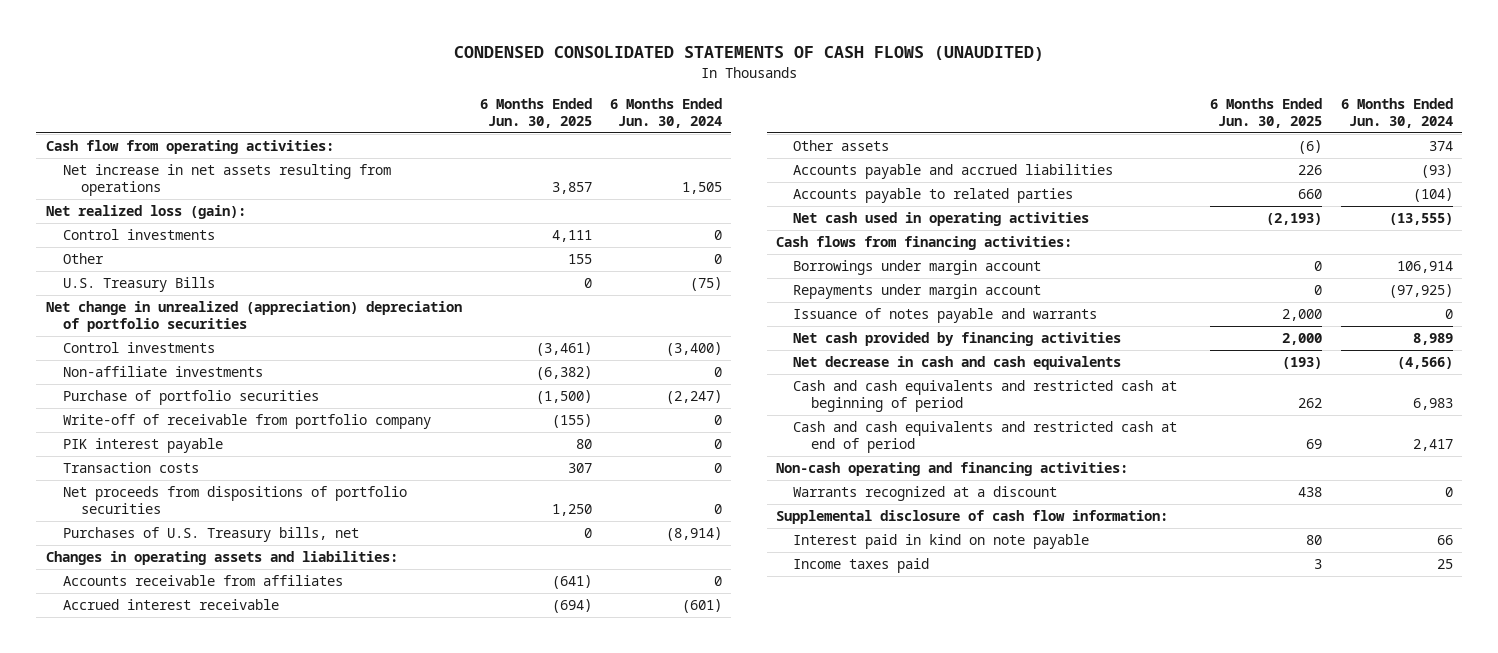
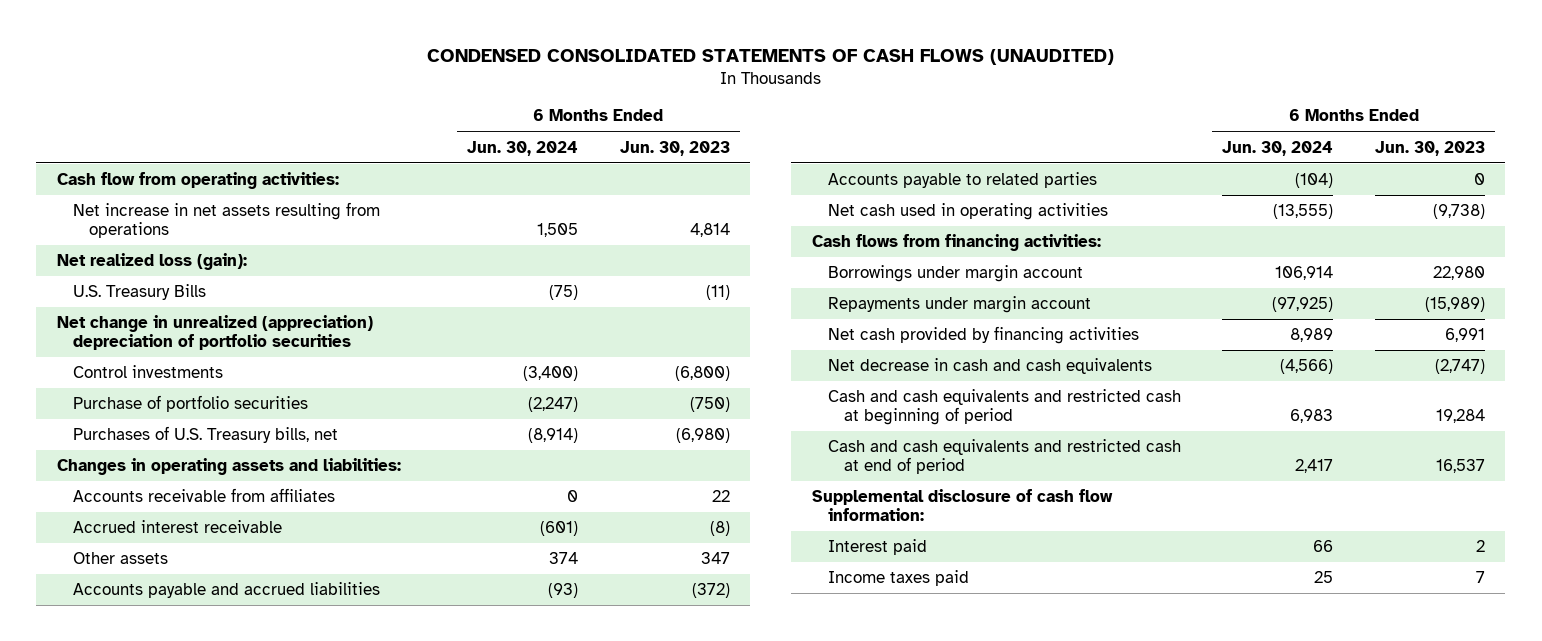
[479,97,592,128] 6 Months Ended Jun. 30, 2025 -> none
none -> [619,140,730,156] Jun. 30, 2023
[63,229,216,241] Control investments -> none
[63,253,105,265] Other -> none
[63,366,264,378] Non-affiliate investments -> none
[63,414,432,430] Write-off of receivable from portfolio company -> none
[63,438,224,454] PIK interest payable -> none
[63,462,200,474] Transaction costs -> none
[63,486,408,515] Net proceeds from dispositions of portfolio securities -> none
[793,308,1098,324] Issuance of notes payable and warrants -> none
[775,462,1128,477] Non-cash operating and financing activities: -> none
[793,486,1058,502] Warrants recognized at a discount -> none
[793,534,1090,550] Interest paid in kind on note payable -> [828,539,928,556] Interest paid

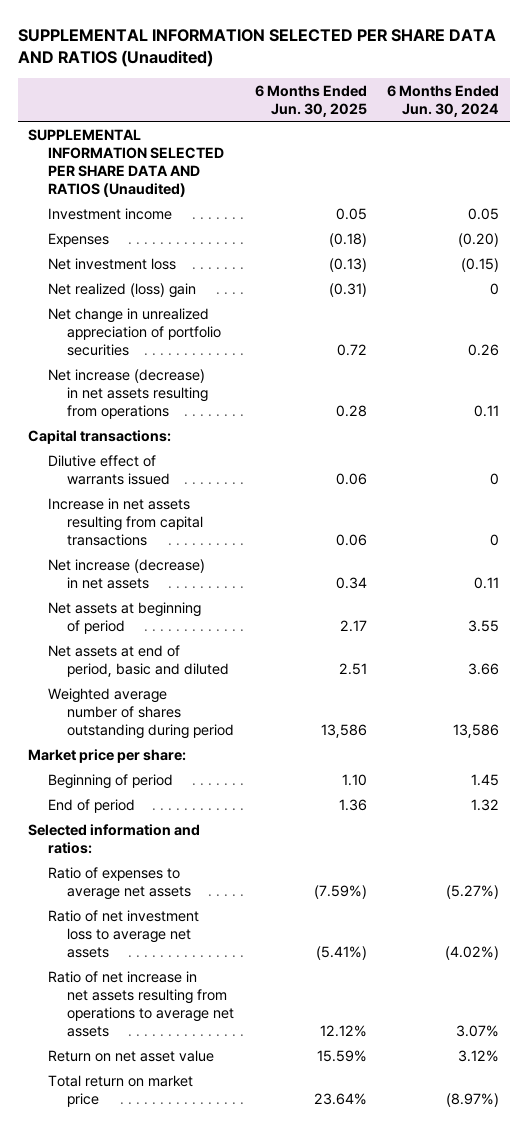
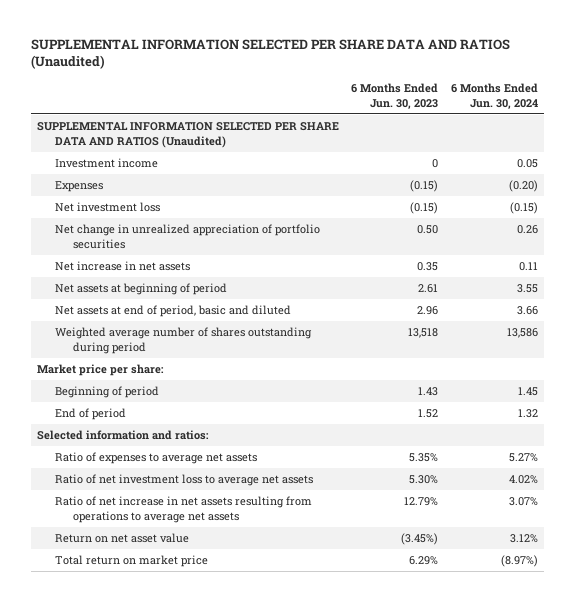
[254,84,367,117] 6 Months Ended Jun. 30, 2025 -> none
none -> [351,83,439,109] 6 Months Ended Jun. 30, 2023
[47,282,196,298] Net realized (loss) gain -> none
[28,429,172,444] Capital transactions: -> none
[47,454,171,485] Dilutive effect of warrants issued -> none
[47,497,204,546] Increase in net assets resulting from capital transactions -> none
[47,558,205,589] Net increase (decrease) in net assets -> none
[47,368,209,419] Net increase (decrease) in net assets resulting from operations -> [54,261,190,272] Net increase in net assets
[446,884,500,899] (5.27%) -> [508,453,538,463] 5.27%
[445,945,500,960] (4.02%) -> [508,475,538,485] 4.02%

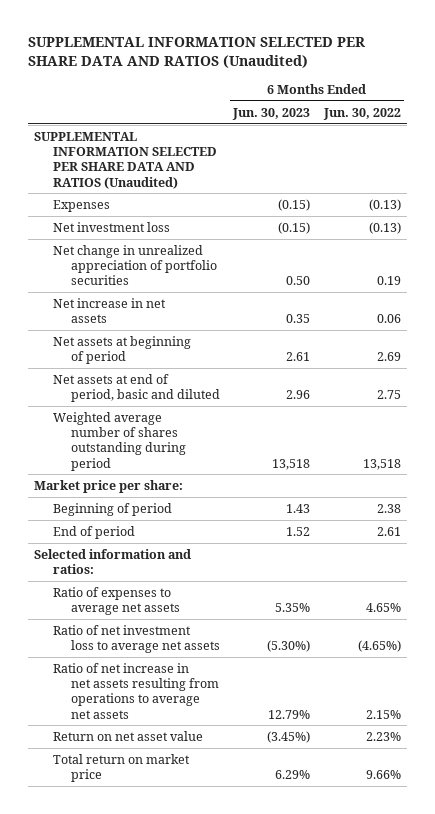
[450,83,538,109] 6 Months Ended Jun. 30, 2024 -> none
none -> [322,107,401,120] Jun. 30, 2022
[54,158,158,169] Investment income -> none
[409,475,439,485] 5.30% -> [267,640,311,653] (5.30%)

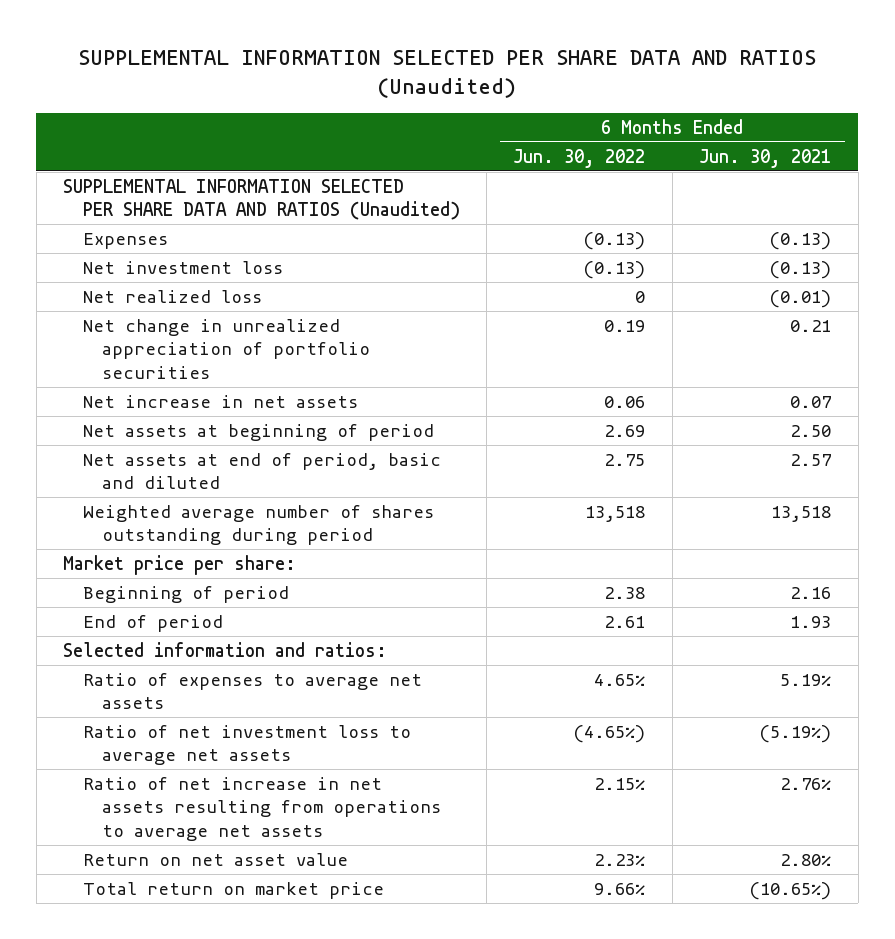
[232,107,311,120] Jun. 30, 2023 -> none
none -> [699,148,832,168] Jun. 30, 2021
none -> [82,289,262,303] Net realized loss

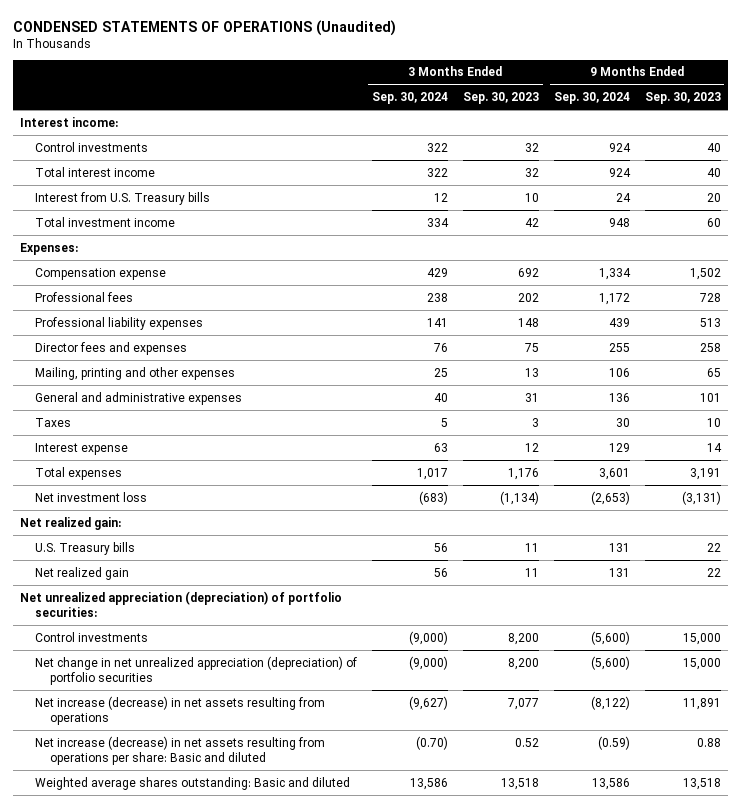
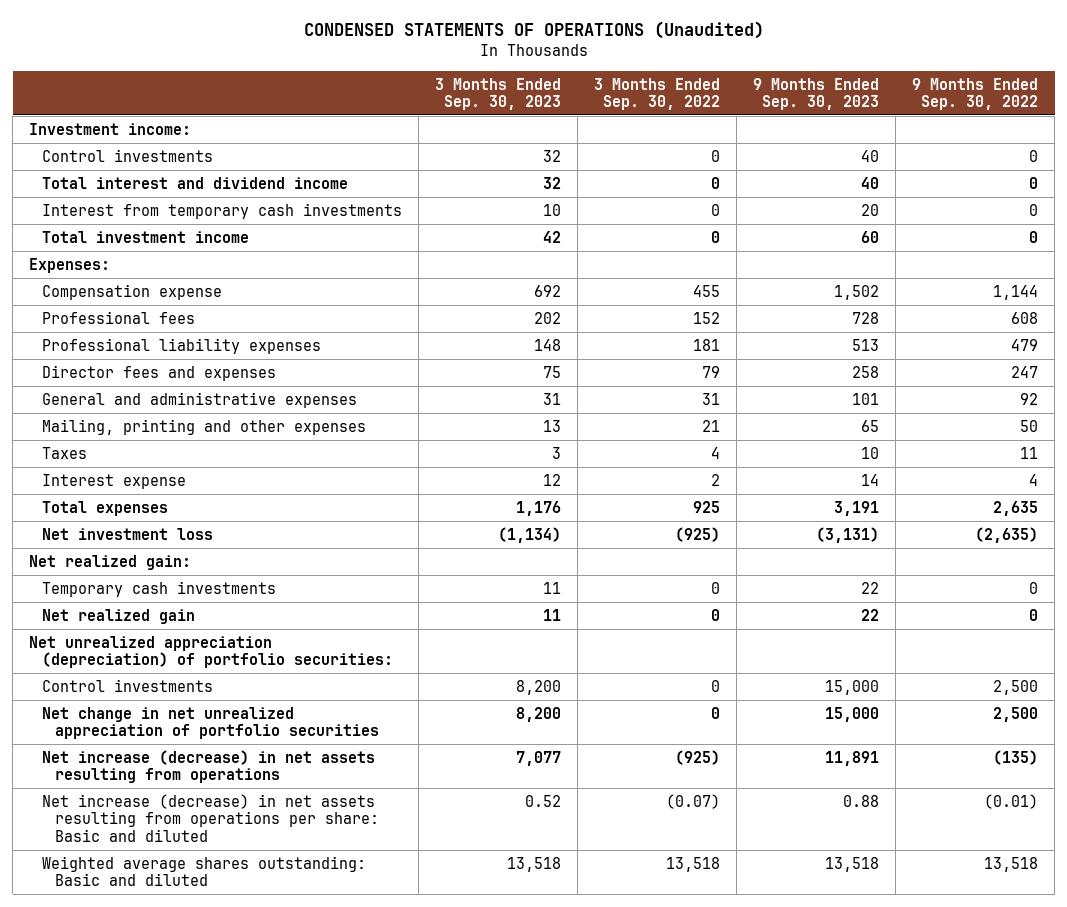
[372,92,449,105] Sep. 30, 2024 -> none
[553,92,630,105] Sep. 30, 2024 -> none
none -> [594,77,721,111] 3 Months Ended Sep. 30, 2022
none -> [912,77,1039,111] 9 Months Ended Sep. 30, 2022
[20,116,119,127] Interest income: -> none
none -> [29,122,192,135] Investment income:
[35,166,156,177] Total interest income -> [42,176,349,189] Total interest and dividend income
[35,191,211,205] Interest from U.S. Treasury bills -> [42,202,403,219] Interest from temporary cash investments
[35,366,236,380] Mailing, printing and other expenses -> [42,418,367,435] Mailing, printing and other expenses
[35,541,136,555] U.S. Treasury bills -> [42,580,277,597] Temporary cash investments
[35,655,358,685] Net change in net unrealized appreciation (depreciation) of portfolio securities -> [42,706,379,740] Net change in net unrealized appreciation of portfolio securities

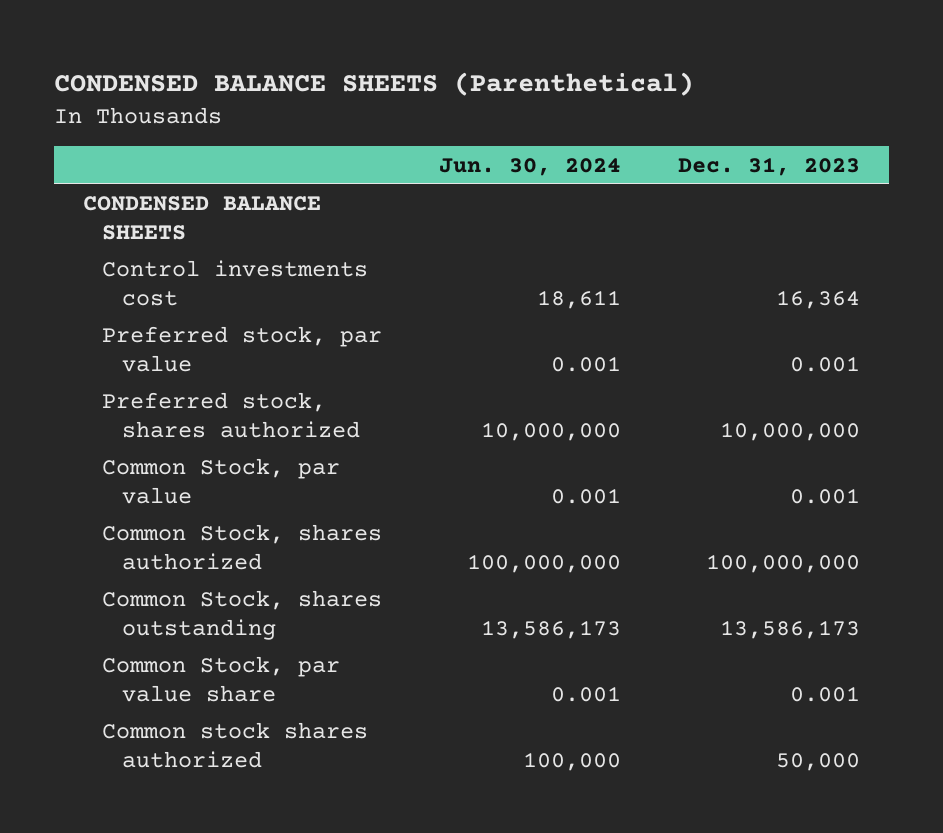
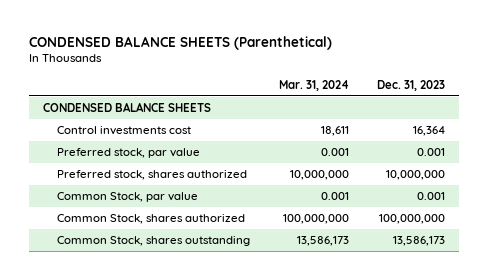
[439,157,622,176] Jun. 30, 2024 -> none
none -> [278,79,349,91] Mar. 31, 2024
[102,656,341,702] Common Stock, par value share -> none
[102,722,369,768] Common stock shares authorized -> none

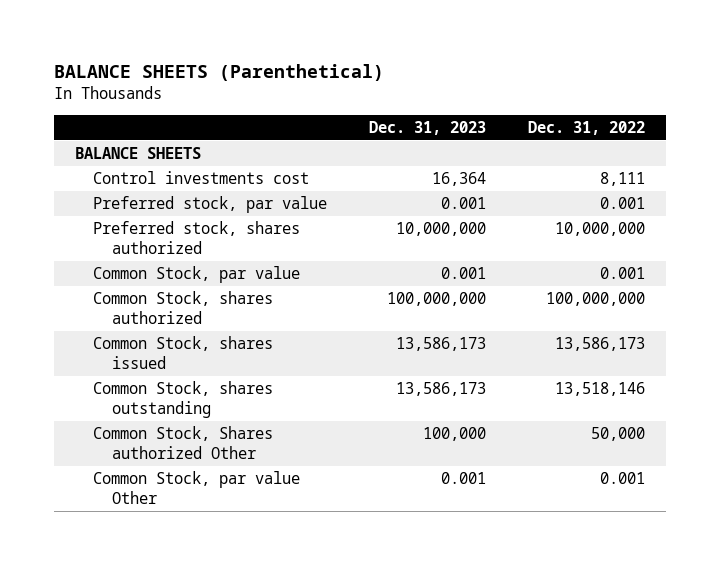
[28,35,332,50] CONDENSED BALANCE SHEETS (Parenthetical) -> [53,63,384,81] BALANCE SHEETS (Parenthetical)
[278,79,349,91] Mar. 31, 2024 -> none
none -> [528,120,646,135] Dec. 31, 2022
[42,102,211,113] CONDENSED BALANCE SHEETS -> [74,147,201,160] BALANCE SHEETS
none -> [93,336,274,370] Common Stock, shares issued
none -> [93,426,274,460] Common Stock, Shares authorized Other
none -> [93,471,301,505] Common Stock, par value Other

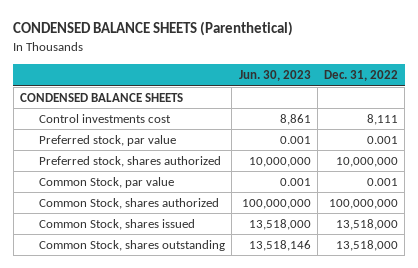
[53,63,384,81] BALANCE SHEETS (Parenthetical) -> [13,21,294,37] CONDENSED BALANCE SHEETS (Parenthetical)
[369,120,487,135] Dec. 31, 2023 -> none
none -> [238,70,311,82] Jun. 30, 2023
[74,147,201,160] BALANCE SHEETS -> [19,92,183,102] CONDENSED BALANCE SHEETS
[93,426,274,460] Common Stock, Shares authorized Other -> none
[93,471,301,505] Common Stock, par value Other -> none
[555,337,646,352] 13,586,173 -> [335,218,398,230] 13,518,000
[555,382,646,397] 13,518,146 -> [335,239,398,251] 13,518,000

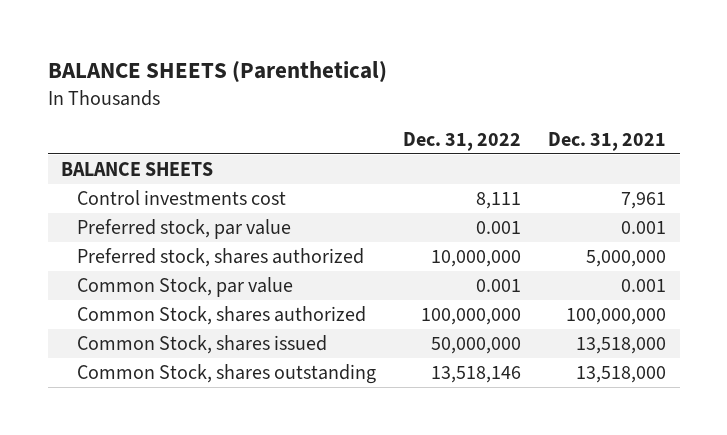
[13,21,294,37] CONDENSED BALANCE SHEETS (Parenthetical) -> [47,61,387,84] BALANCE SHEETS (Parenthetical)
[238,70,311,82] Jun. 30, 2023 -> none
none -> [548,131,667,151] Dec. 31, 2021
[19,92,183,102] CONDENSED BALANCE SHEETS -> [61,161,214,176] BALANCE SHEETS
[335,218,398,230] 13,518,000 -> [430,336,521,354] 50,000,000
[335,239,398,251] 13,518,000 -> [430,365,521,383] 13,518,146

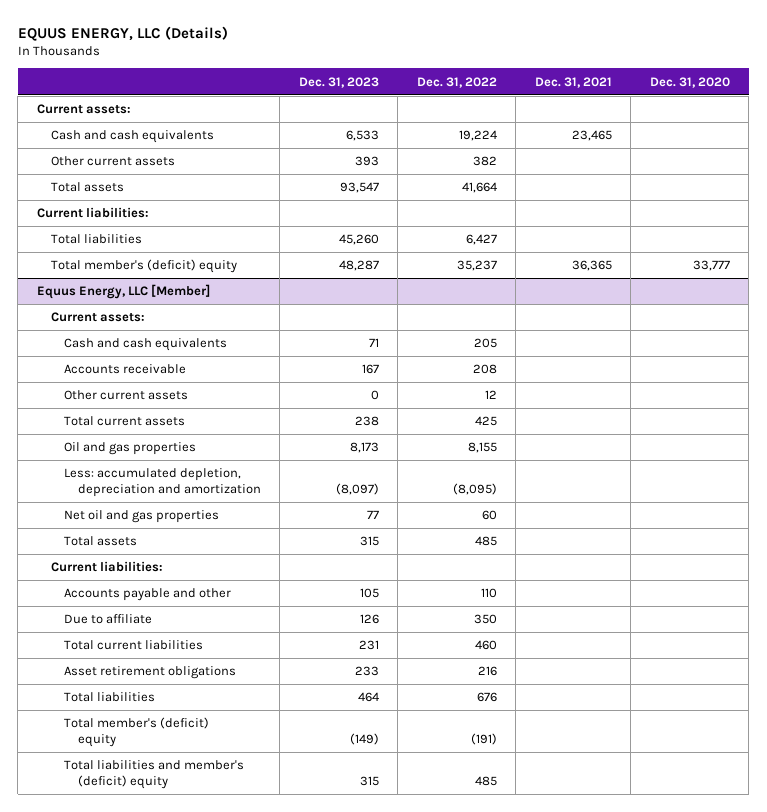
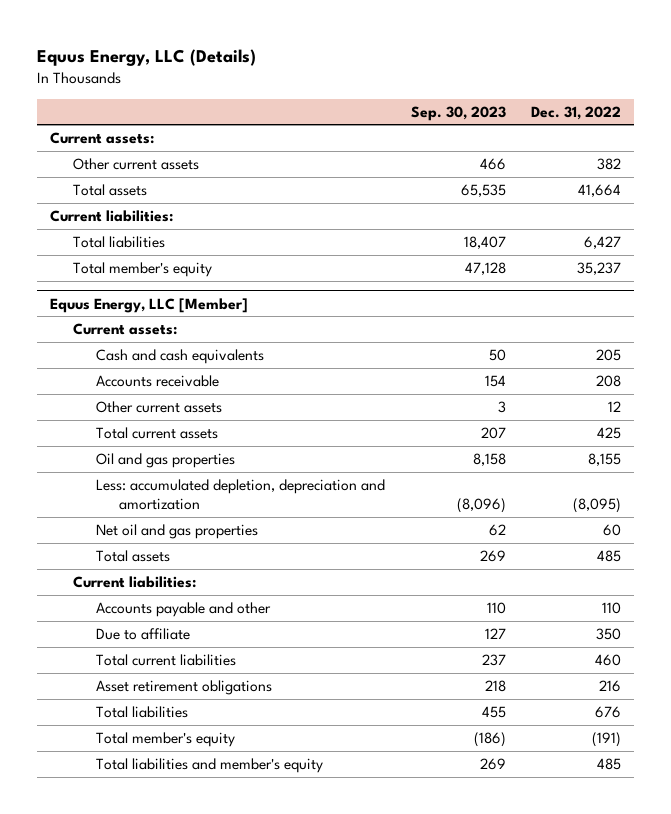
[17,25,228,41] EQUUS ENERGY, LLC (Details) -> [37,48,257,66] Equus Energy, LLC (Details)
[298,76,379,88] Dec. 31, 2023 -> none
[534,76,612,88] Dec. 31, 2021 -> none
[649,76,730,88] Dec. 31, 2020 -> none
none -> [410,105,506,121] Sep. 30, 2023
[50,130,214,144] Cash and cash equivalents -> none
[50,259,237,274] Total member's (deficit) equity -> [72,262,212,278] Total member's equity
[64,717,210,748] Total member's (deficit) equity -> [95,732,235,748] Total member's equity
[64,760,245,790] Total liabilities and member's (deficit) equity -> [95,758,323,774] Total liabilities and member's equity

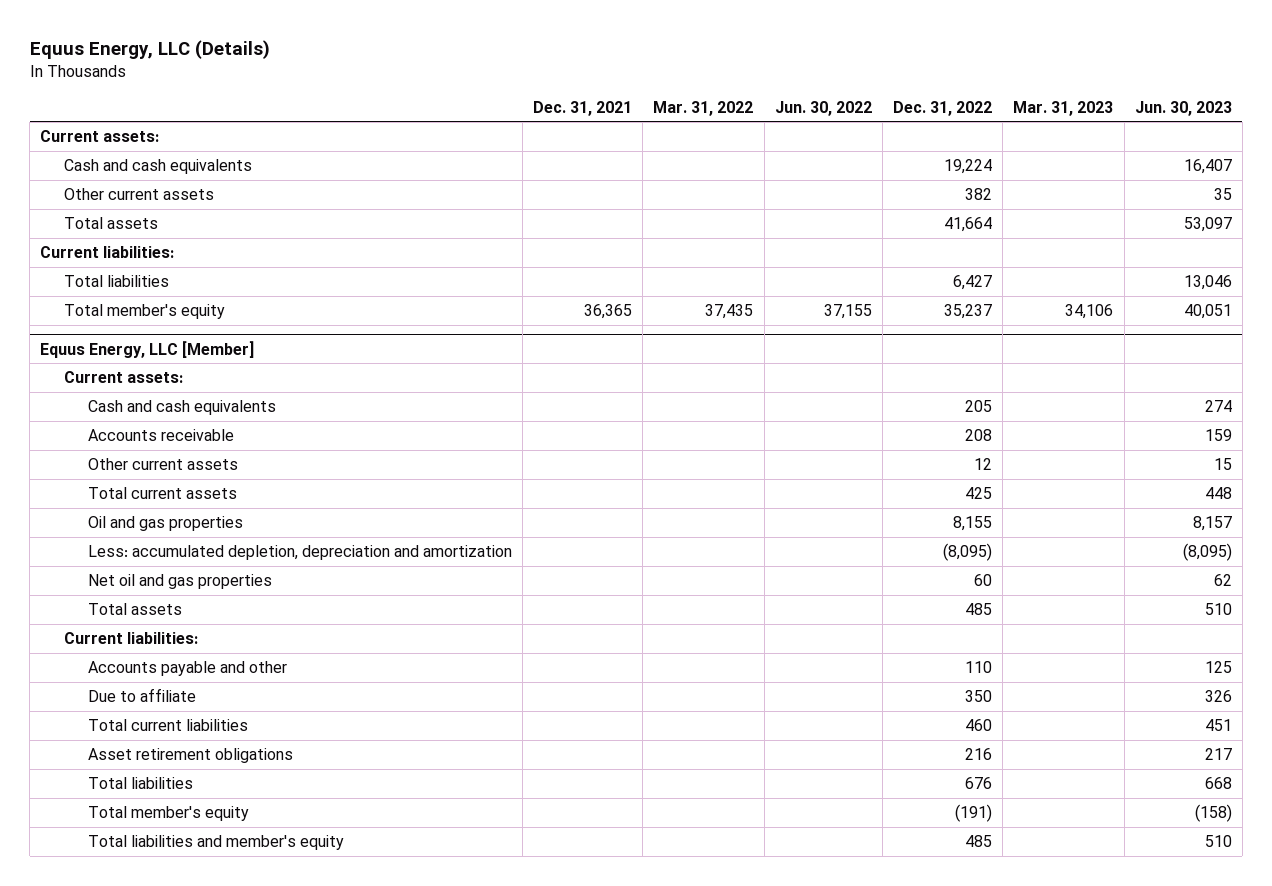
[410,105,506,121] Sep. 30, 2023 -> none
none -> [533,100,633,116] Dec. 31, 2021
none -> [653,100,754,116] Mar. 31, 2022
none -> [774,100,872,116] Jun. 30, 2022
none -> [1013,100,1114,116] Mar. 31, 2023
none -> [1134,100,1232,116] Jun. 30, 2023
none -> [64,159,253,175] Cash and cash equivalents

